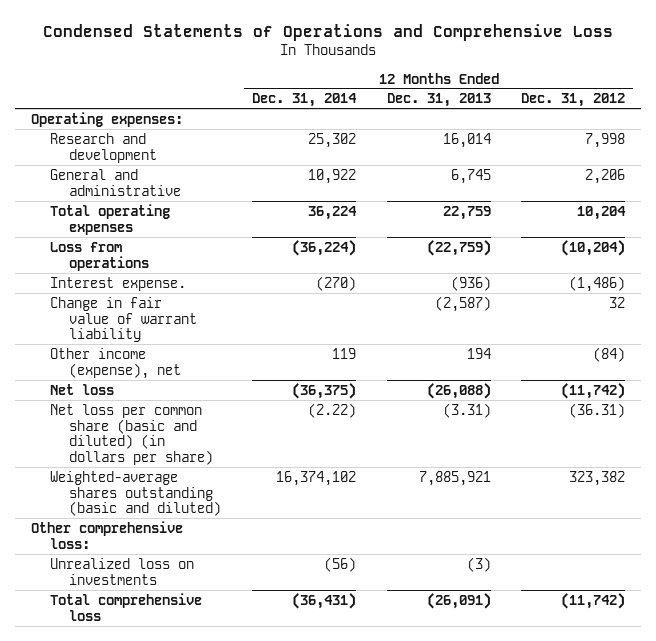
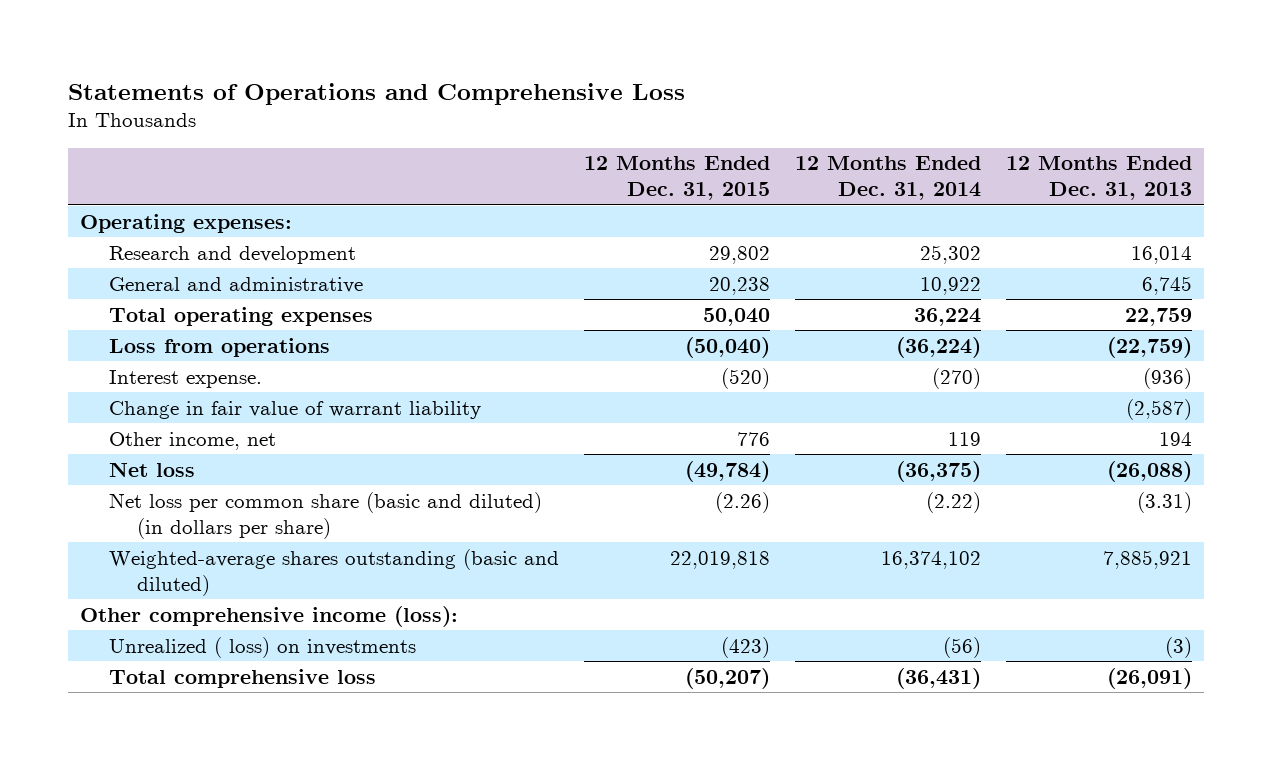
[43,23,614,41] Condensed Statements of Operations and Comprehensive Loss -> [67,82,685,105] Statements of Operations and Comprehensive Loss
[521,93,626,108] Dec. 31, 2012 -> none
none -> [583,156,770,201] 12 Months Ended Dec. 31, 2015
[49,347,182,379] Other income (expense), net -> [108,431,276,450] Other income, net
[30,520,183,549] Other comprehensive loss: -> [80,605,459,627] Other comprehensive income (loss):
[49,557,194,585] Unrealized loss on investments -> [108,636,416,658] Unrealized ( loss) on investments

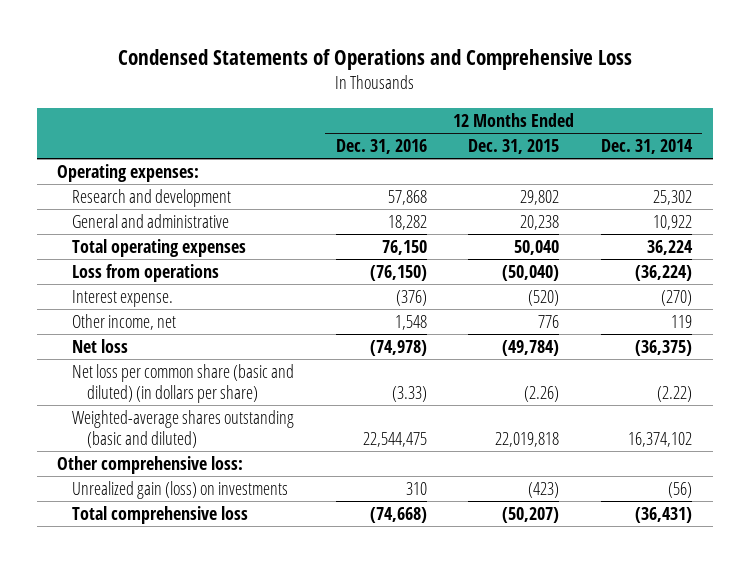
[67,82,685,105] Statements of Operations and Comprehensive Loss -> [117,48,632,70] Condensed Statements of Operations and Comprehensive Loss
[1005,156,1192,201] 12 Months Ended Dec. 31, 2013 -> none
none -> [335,139,427,155] Dec. 31, 2016
[108,400,481,419] Change in fair value of warrant liability -> none
[80,605,459,627] Other comprehensive income (loss): -> [57,456,244,475] Other comprehensive loss:
[108,636,416,658] Unrealized ( loss) on investments -> [72,481,289,500] Unrealized gain (loss) on investments

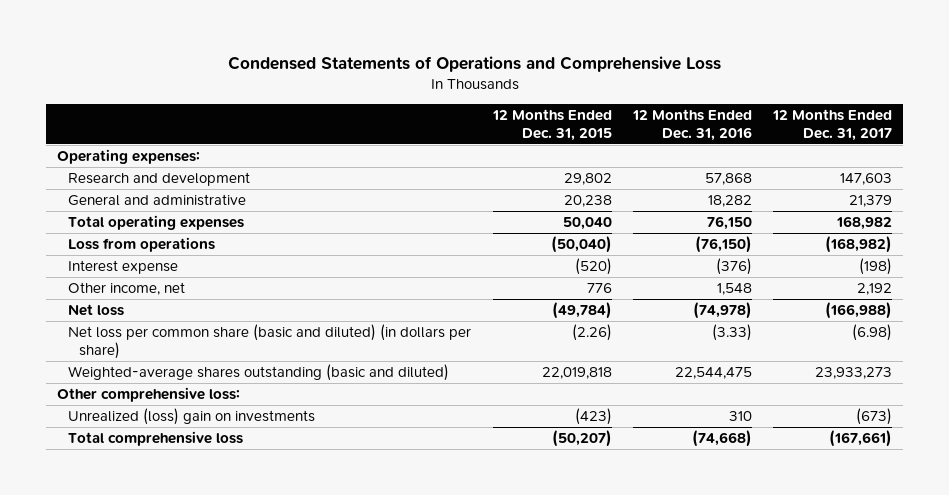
[600,139,693,155] Dec. 31, 2014 -> none
none -> [772,109,893,141] 12 Months Ended Dec. 31, 2017
[72,290,174,308] Interest expense. -> [68,260,179,275] Interest expense
[72,481,289,500] Unrealized gain (loss) on investments -> [68,408,316,426] Unrealized (loss) gain on investments

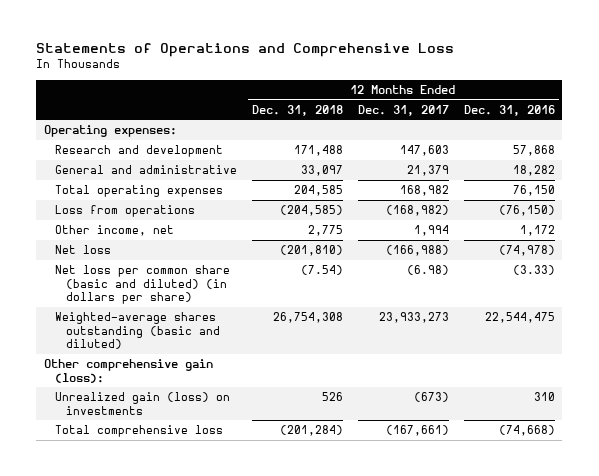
[227,56,721,73] Condensed Statements of Operations and Comprehensive Loss -> [36,43,455,58] Statements of Operations and Comprehensive Loss
[491,109,612,141] 12 Months Ended Dec. 31, 2015 -> none
none -> [251,104,343,116] Dec. 31, 2018
[68,260,179,275] Interest expense -> none
[717,283,753,296] 1,548 -> [519,225,555,237] 1,172
[857,283,893,296] 2,192 -> [413,225,449,237] 1,994
[56,387,240,403] Other comprehensive loss: -> [43,359,213,383] Other comprehensive gain (loss):
[68,408,316,426] Unrealized (loss) gain on investments -> [54,392,230,415] Unrealized gain (loss) on investments

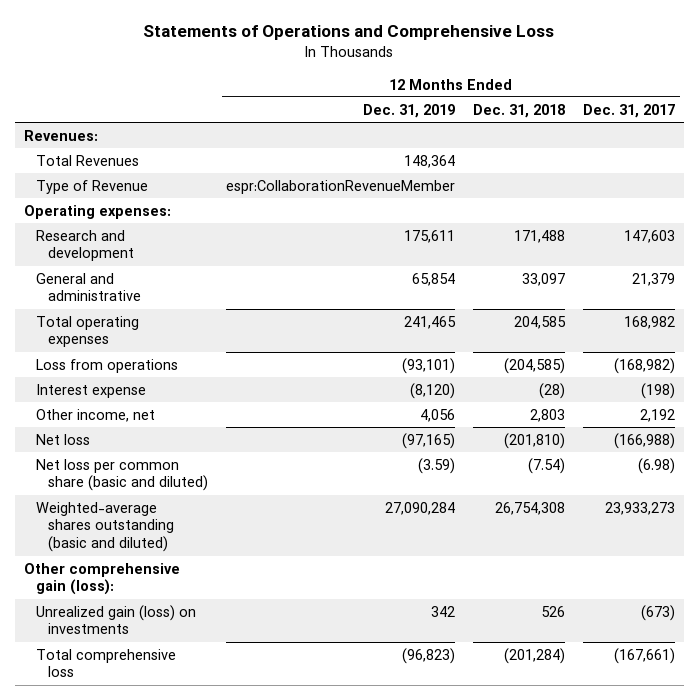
[463,104,555,116] Dec. 31, 2016 -> none
none -> [363,103,456,118] Dec. 31, 2019
none -> [23,129,98,141] Revenues:
none -> [35,154,139,166] Total Revenues
none -> [35,179,148,194] Type of Revenue
none -> [35,383,146,398] Interest expense
[307,225,343,237] 2,775 -> [530,408,566,422] 2,803
[413,225,449,237] 1,994 -> [640,408,676,422] 2,192
[54,265,230,305] Net loss per common share (basic and diluted) (in dollars per share) -> [35,458,209,492] Net loss per common share (basic and diluted)

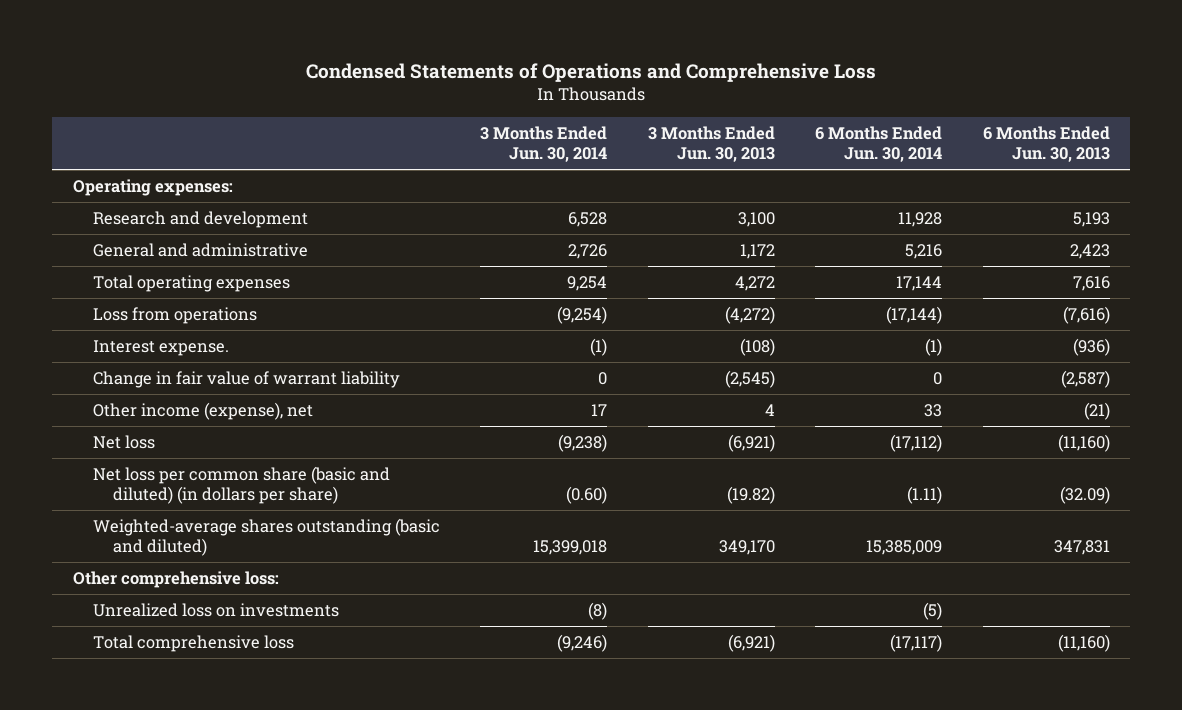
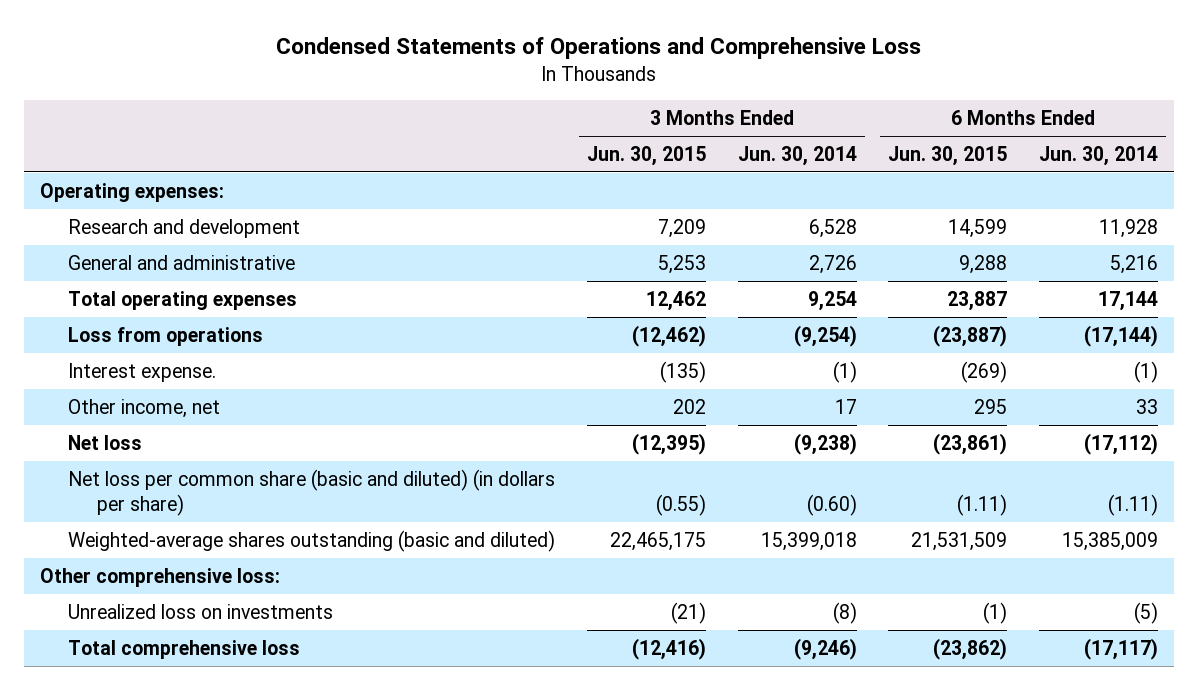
[647,125,775,163] 3 Months Ended Jun. 30, 2013 -> none
[982,125,1110,163] 6 Months Ended Jun. 30, 2013 -> none
none -> [587,145,707,166] Jun. 30, 2015
none -> [888,145,1008,166] Jun. 30, 2015
[92,370,400,388] Change in fair value of warrant liability -> none
[92,401,313,420] Other income (expense), net -> [68,398,221,418] Other income, net

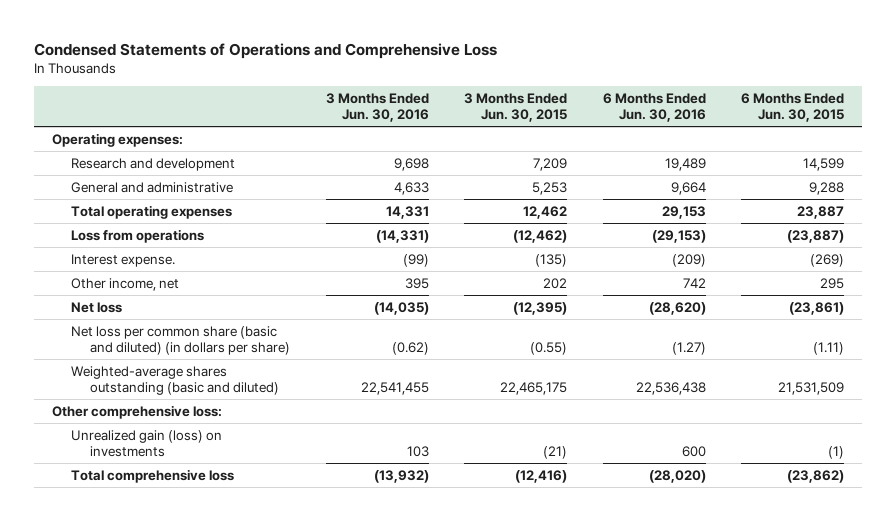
[737,145,857,166] Jun. 30, 2014 -> none
[1038,145,1158,166] Jun. 30, 2014 -> none
none -> [325,92,429,122] 3 Months Ended Jun. 30, 2016
none -> [602,92,706,122] 6 Months Ended Jun. 30, 2016
[68,603,334,619] Unrealized loss on investments -> [71,429,223,457] Unrealized gain (loss) on investments

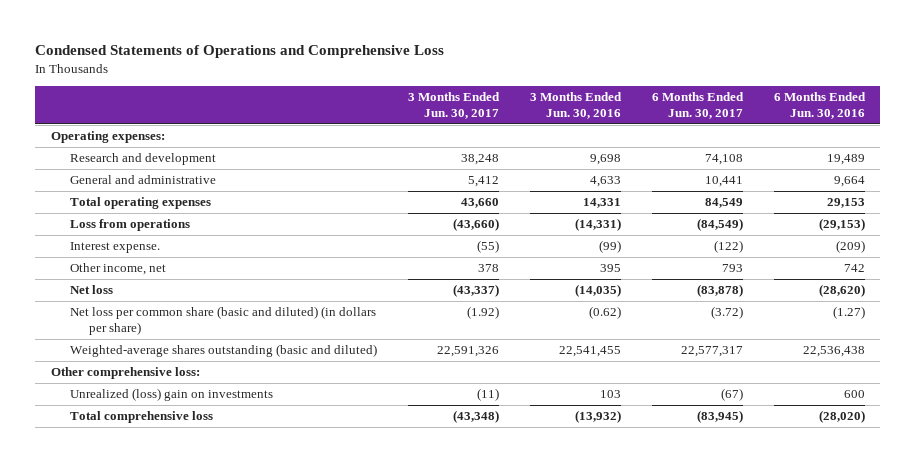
[464,92,568,122] 3 Months Ended Jun. 30, 2015 -> none
[741,92,845,122] 6 Months Ended Jun. 30, 2015 -> none
none -> [408,92,501,120] 3 Months Ended Jun. 30, 2017
none -> [651,92,744,120] 6 Months Ended Jun. 30, 2017
[71,429,223,457] Unrealized gain (loss) on investments -> [70,388,274,402] Unrealized (loss) gain on investments

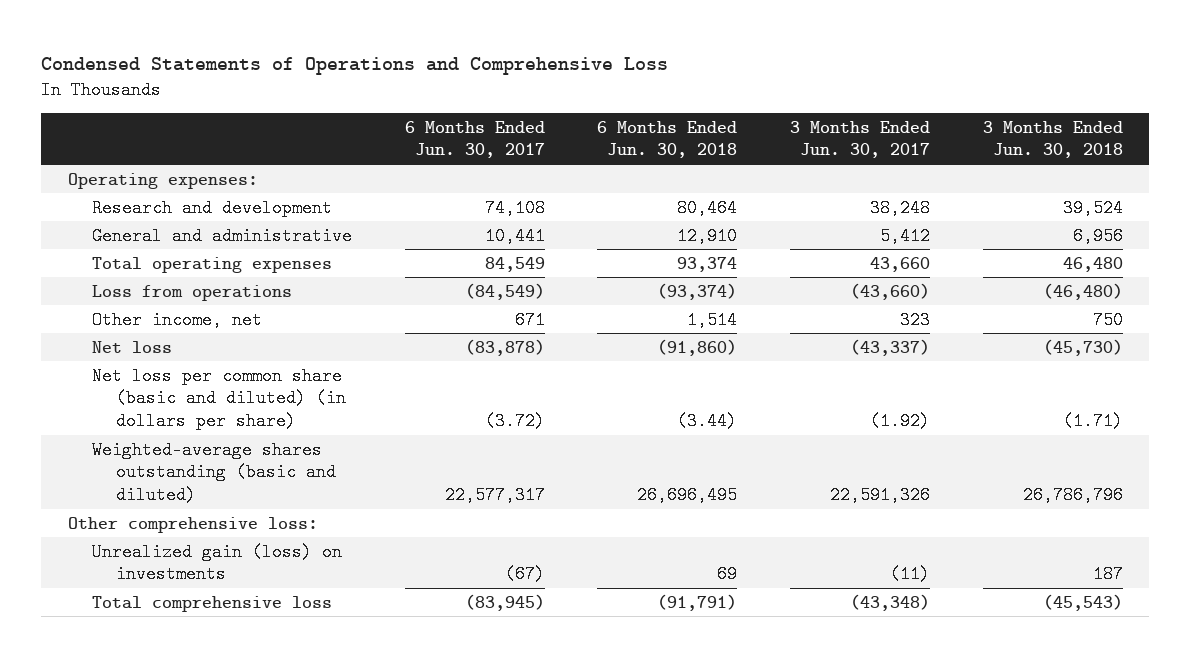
[530,92,623,120] 3 Months Ended Jun. 30, 2016 -> none
[773,92,866,120] 6 Months Ended Jun. 30, 2016 -> none
none -> [597,120,738,159] 6 Months Ended Jun. 30, 2018
none -> [983,120,1124,159] 3 Months Ended Jun. 30, 2018
[70,242,161,254] Interest expense. -> none
[478,264,500,273] 378 -> [900,310,931,329] 323
[721,264,743,273] 793 -> [514,310,545,329] 671
[70,388,274,402] Unrealized (loss) gain on investments -> [91,542,342,584] Unrealized gain (loss) on investments

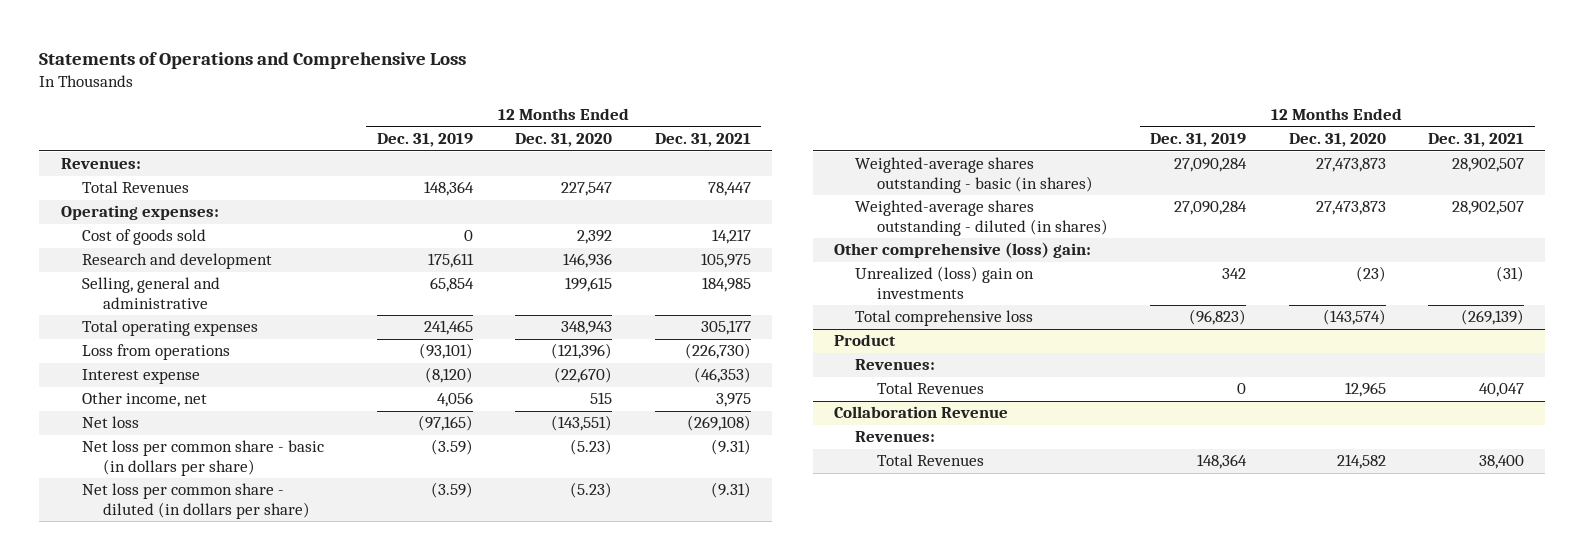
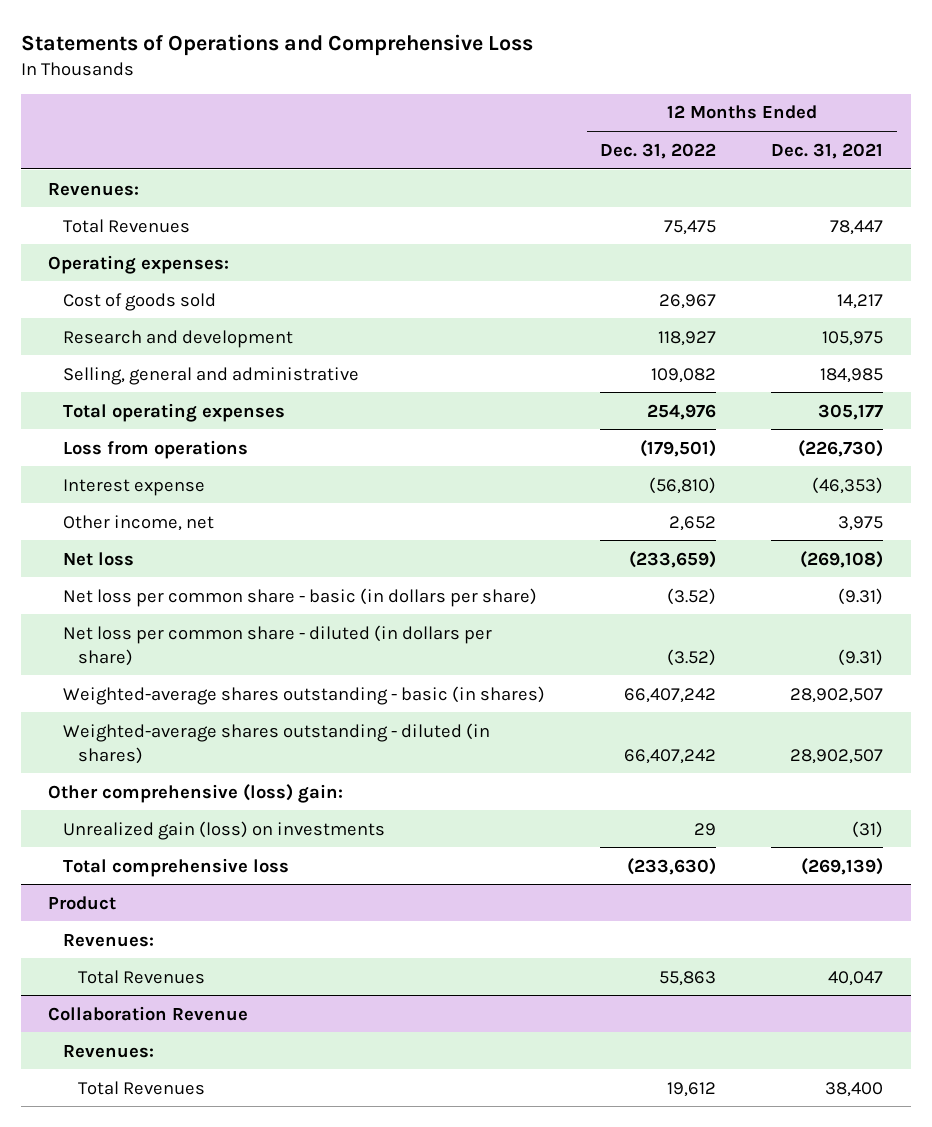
[376,133,473,148] Dec. 31, 2019 -> none
[515,133,613,148] Dec. 31, 2020 -> none
none -> [600,142,717,159] Dec. 31, 2022
[855,266,1035,299] Unrealized (loss) gain on investments -> [63,820,386,840] Unrealized gain (loss) on investments

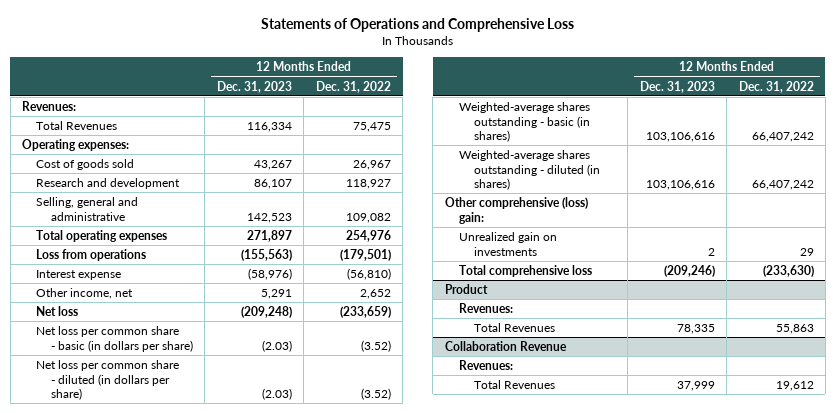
[771,142,884,159] Dec. 31, 2021 -> none
none -> [216,80,292,93] Dec. 31, 2023
[63,820,386,840] Unrealized gain (loss) on investments -> [459,231,558,256] Unrealized gain on investments

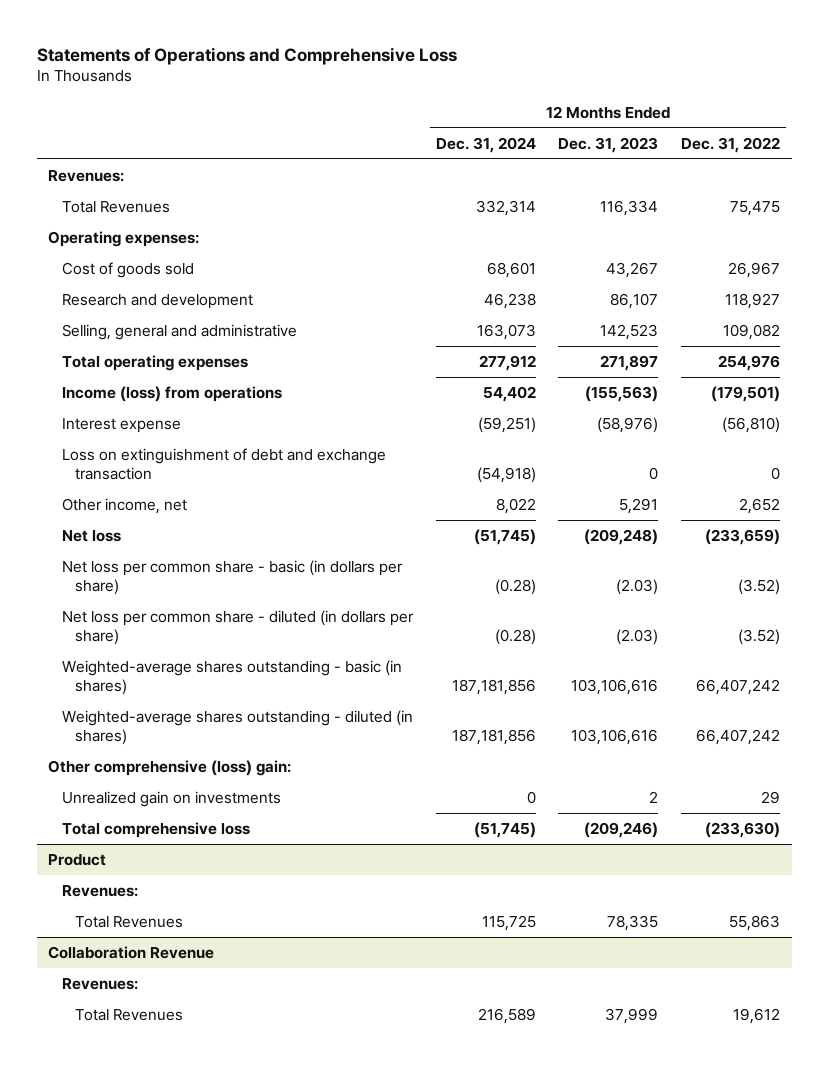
none -> [435,136,536,153] Dec. 31, 2024
[36,248,147,261] Loss from operations -> [61,386,282,403] Income (loss) from operations
none -> [61,448,386,481] Loss on extinguishment of debt and exchange transaction

